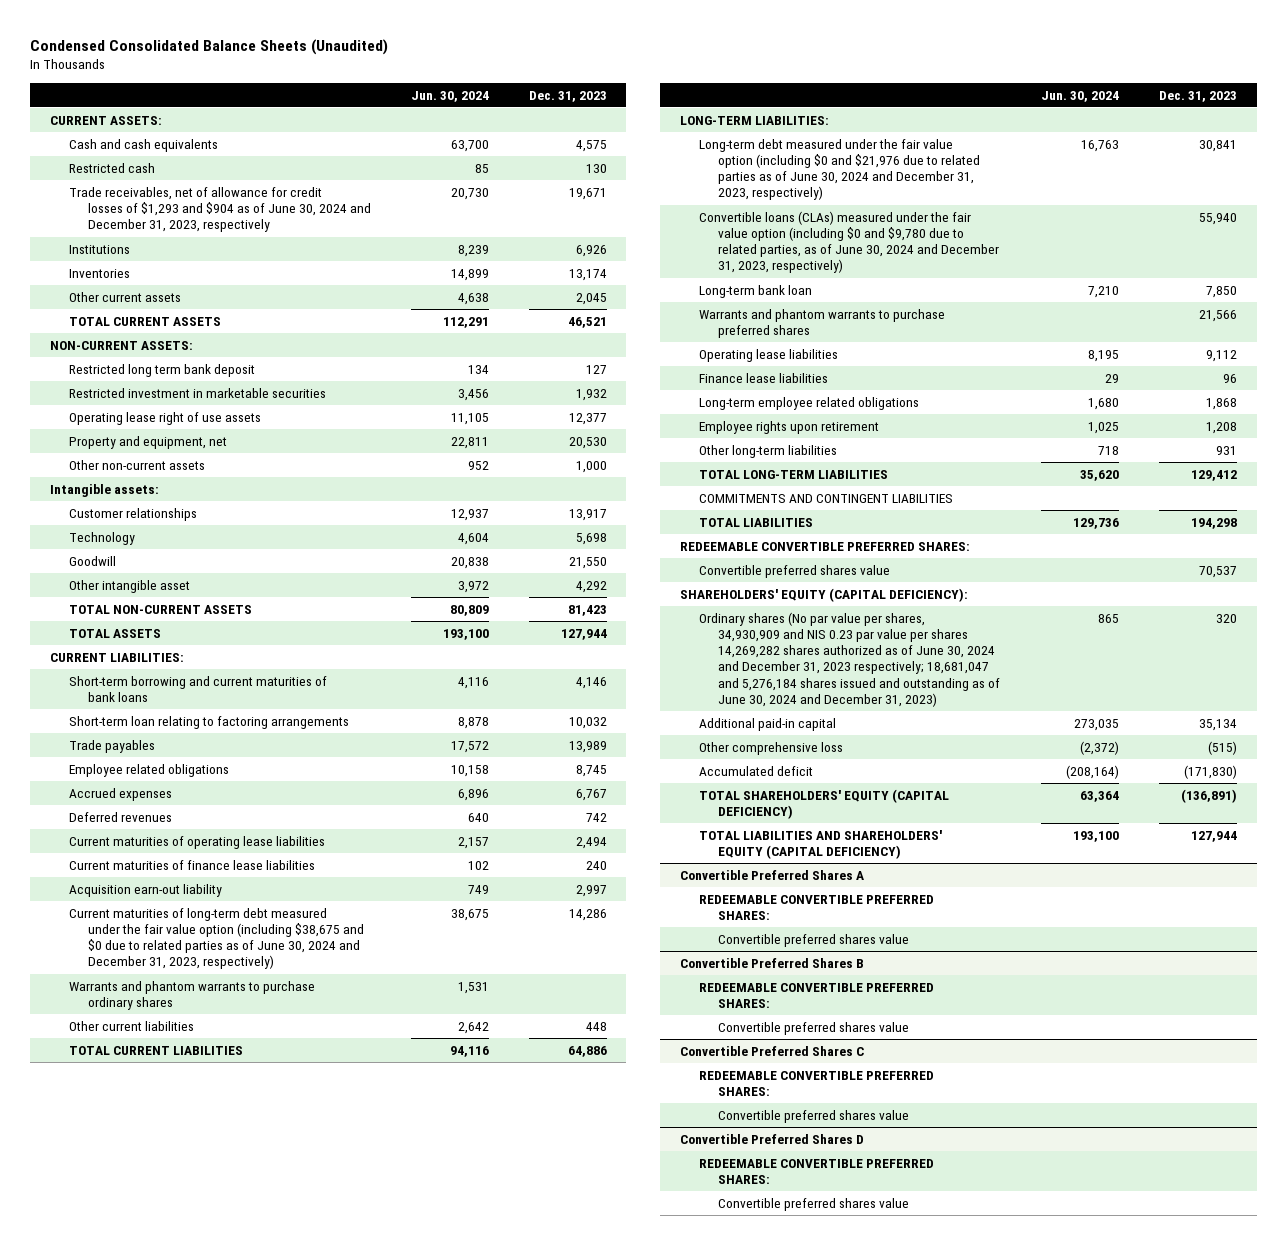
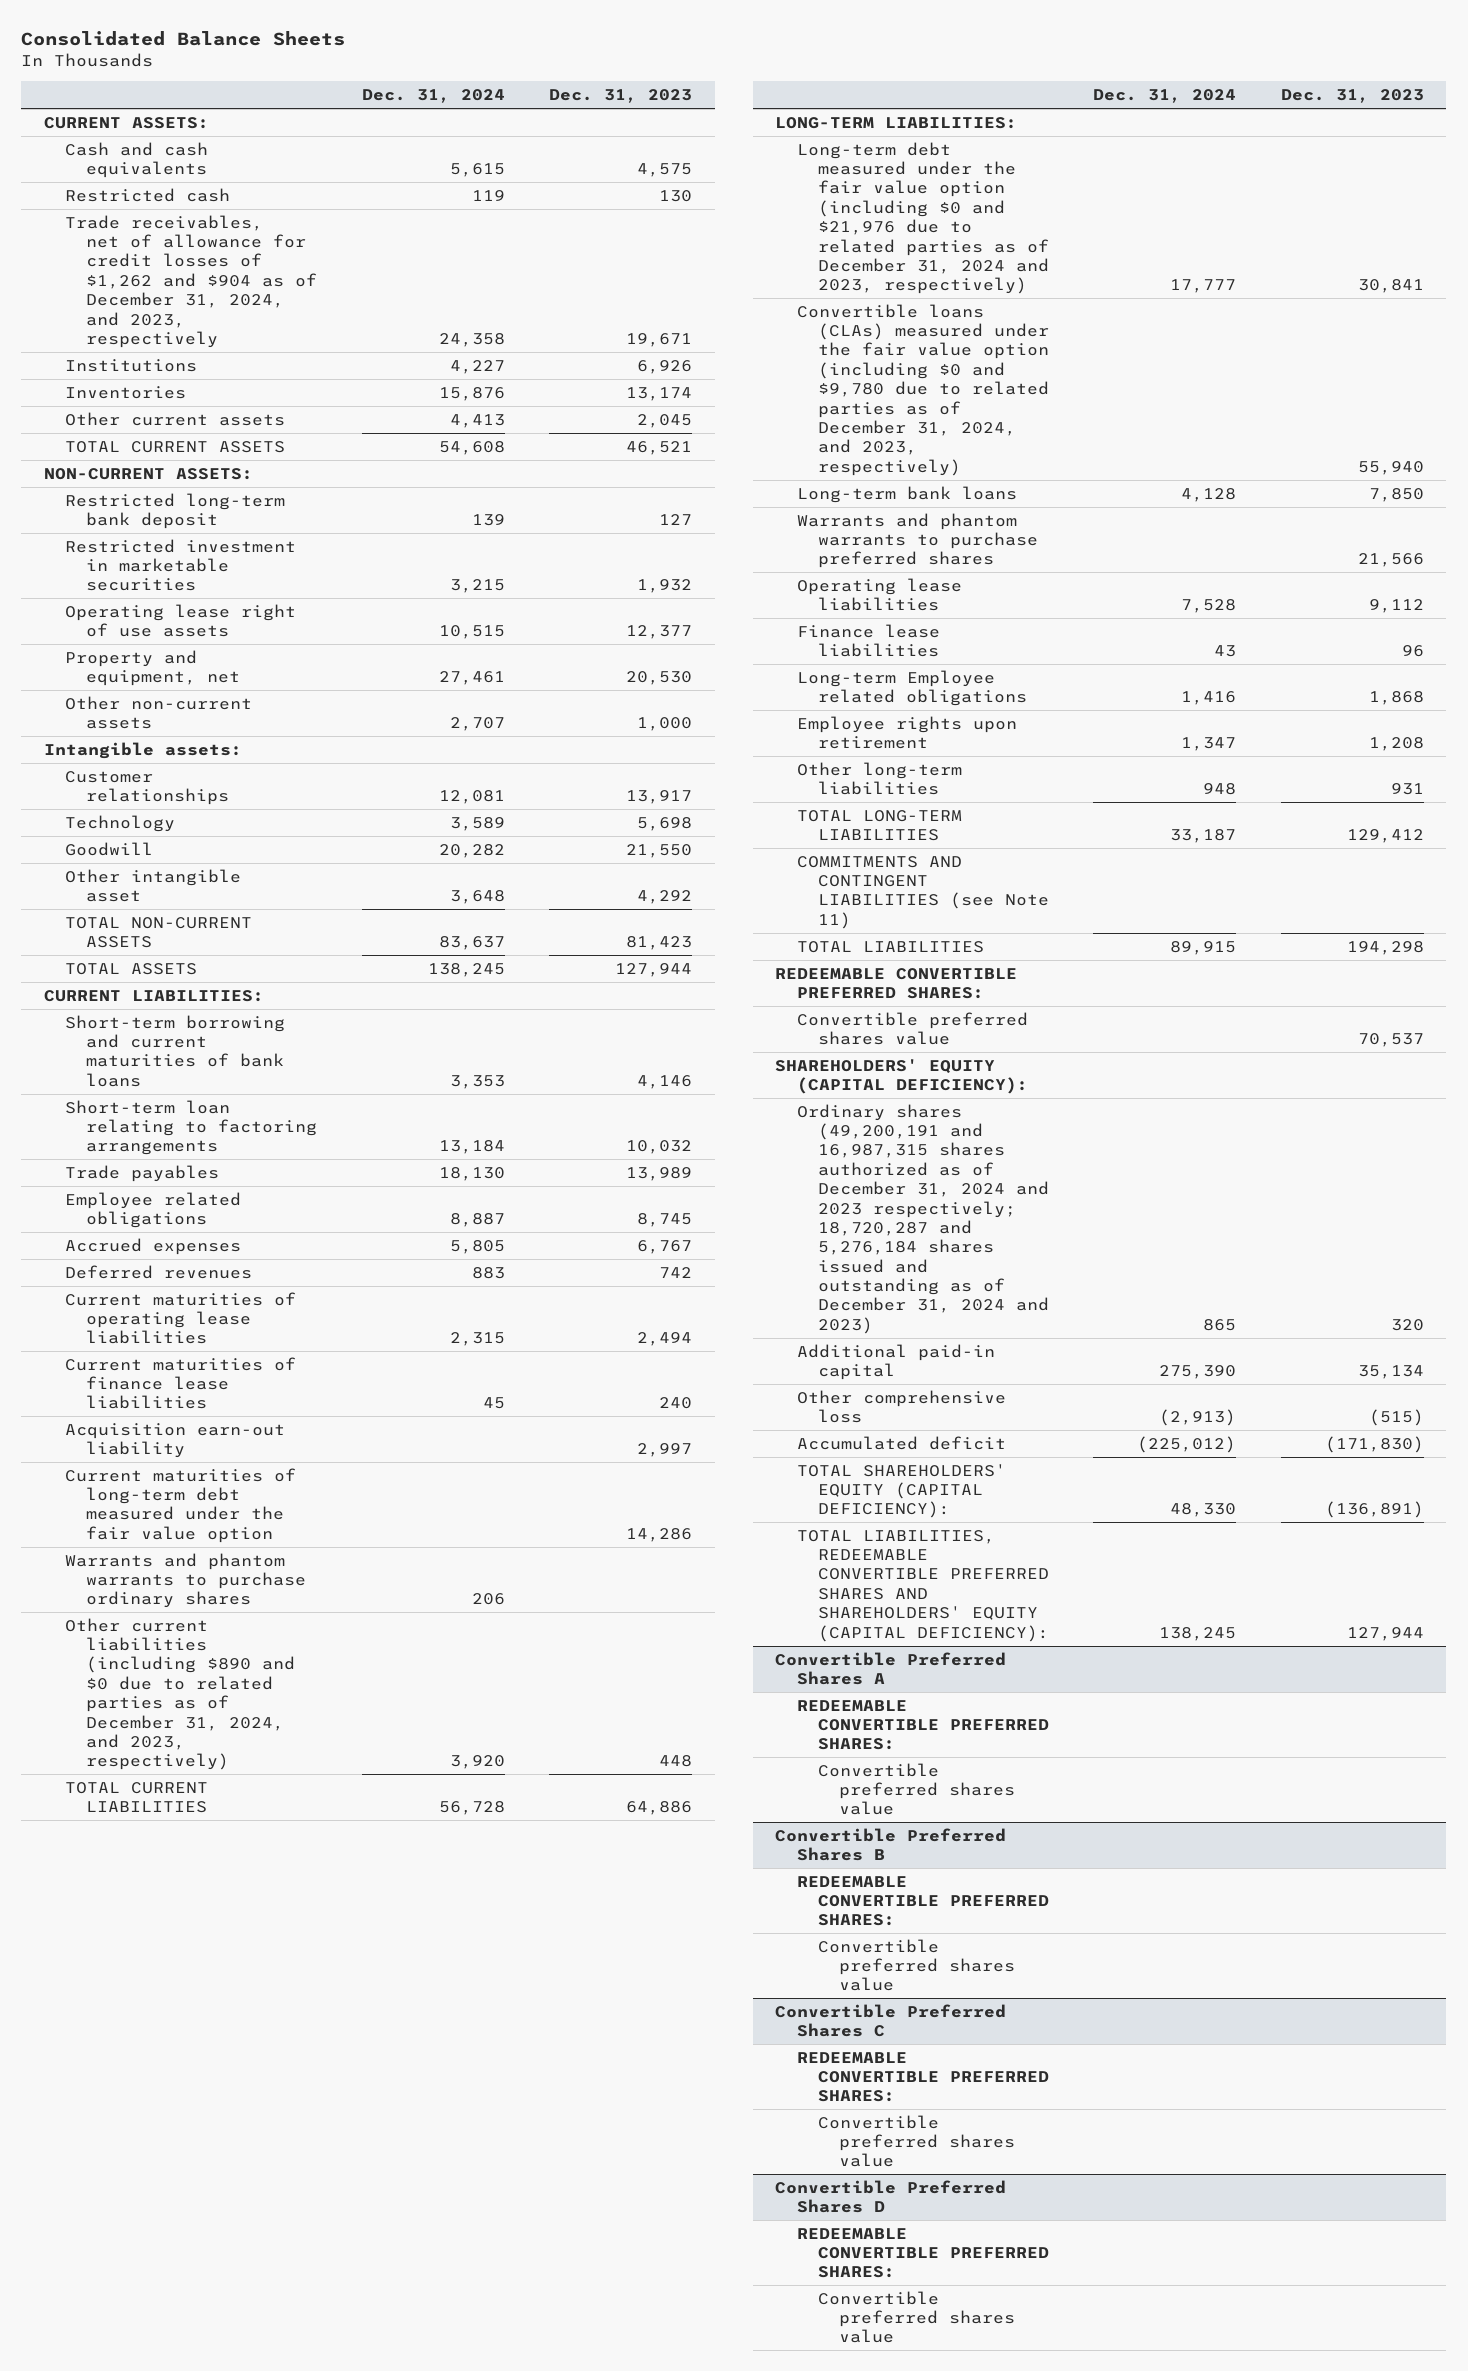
[30,38,389,55] Condensed Consolidated Balance Sheets (Unaudited) -> [21,31,346,47] Consolidated Balance Sheets
[410,90,489,102] Jun. 30, 2024 -> none
none -> [361,89,505,104] Dec. 31, 2024
[69,186,372,233] Trade receivables, net of allowance for credit losses of $1,293 and $904 as of June 30, 2024 and December 31, 2023, respectively -> [64,214,318,348] Trade receivables, net of allowance for credit losses of $1,262 and $904 as of December 31, 2024, and 2023, respectively
[69,363,256,377] Restricted long term bank deposit -> [64,492,285,530] Restricted long-term bank deposit
[69,907,365,970] Current maturities of long-term debt measured under the fair value option (including $38,675 and $0 due to related parties as of June 30, 2024 and December 31, 2023, respectively) -> [64,1467,296,1543] Current maturities of long-term debt measured under the fair value option
[69,1020,195,1031] Other current liabilities -> [64,1617,296,1771] Other current liabilities (including $890 and $0 due to related parties as of December 31, 2024, and 2023, respectively)
[699,138,981,201] Long-term debt measured under the fair value option (including $0 and $21,976 due to related parties as of June 30, 2024 and December 31, 2023, respectively) -> [796,141,1049,295] Long-term debt measured under the fair value option (including $0 and $21,976 due to related parties as of December 31, 2024 and 2023, respectively)
[699,210,1000,274] Convertible loans (CLAs) measured under the fair value option (including $0 and $9,780 due to related parties, as of June 30, 2024 and December 31, 2023, respectively) -> [796,303,1049,476] Convertible loans (CLAs) measured under the fair value option (including $0 and $9,780 due to related parties as of December 31, 2024, and 2023, respectively)
[699,284,813,298] Long-term bank loan -> [796,485,1017,503] Long-term bank loans
[699,396,920,410] Long-term employee related obligations -> [796,669,1027,707] Long-term Employee related obligations
[699,493,954,503] COMMITMENTS AND CONTINGENT LIABILITIES -> [796,855,1049,929] COMMITMENTS AND CONTINGENT LIABILITIES (see Note 11)
[699,611,1001,707] Ordinary shares (No par value per shares, 34,930,909 and NIS 0.23 par value per shares 14,269,282 shares authorized as of June 30, 2024 and December 31, 2023 respectively; 18,681,047 and 5,276,184 shares issued and outstanding as of June 30, 2024 and December 31, 2023) -> [796,1103,1049,1334] Ordinary shares (49,200,191 and 16,987,315 shares authorized as of December 31, 2024 and 2023 respectively; 18,720,287 and 5,276,184 shares issued and outstanding as of December 31, 2024 and 2023)
[699,788,950,820] TOTAL SHAREHOLDERS' EQUITY (CAPITAL DEFICIENCY) -> [796,1463,1006,1519] TOTAL SHAREHOLDERS' EQUITY (CAPITAL DEFICIENCY):
[699,829,943,860] TOTAL LIABILITIES AND SHAREHOLDERS' EQUITY (CAPITAL DEFICIENCY) -> [796,1529,1049,1642] TOTAL LIABILITIES, REDEEMABLE CONVERTIBLE PREFERRED SHARES AND SHAREHOLDERS' EQUITY (CAPITAL DEFICIENCY):

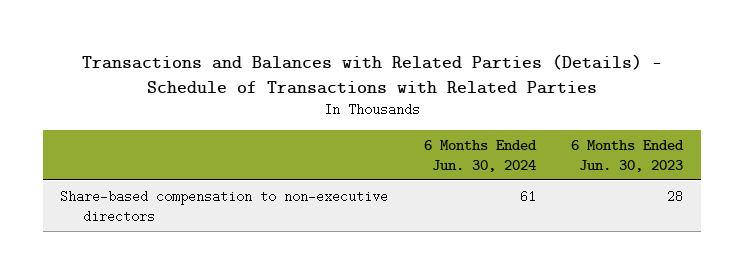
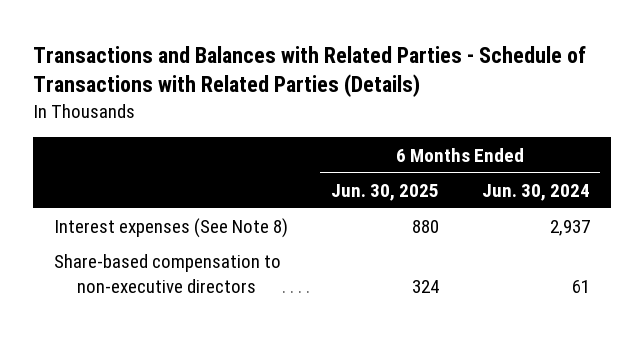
[81,53,662,94] Transactions and Balances with Related Parties (Details) - Schedule of Transactions with Related Parties -> [33,45,587,98] Transactions and Balances with Related Parties - Schedule of Transactions with Related Parties (Details)
[570,139,684,173] 6 Months Ended Jun. 30, 2023 -> none
none -> [331,184,440,202] Jun. 30, 2025
none -> [54,218,289,239] Interest expenses (See Note 8)

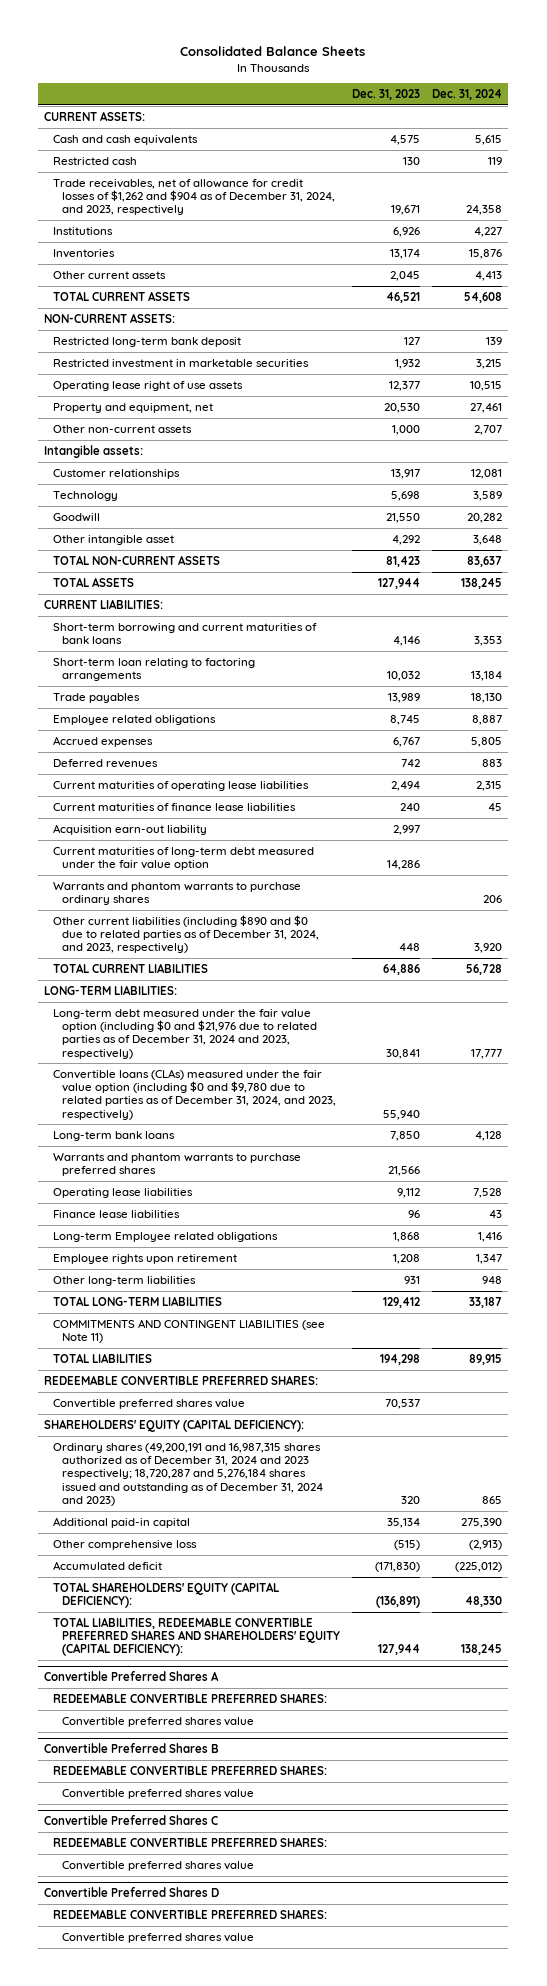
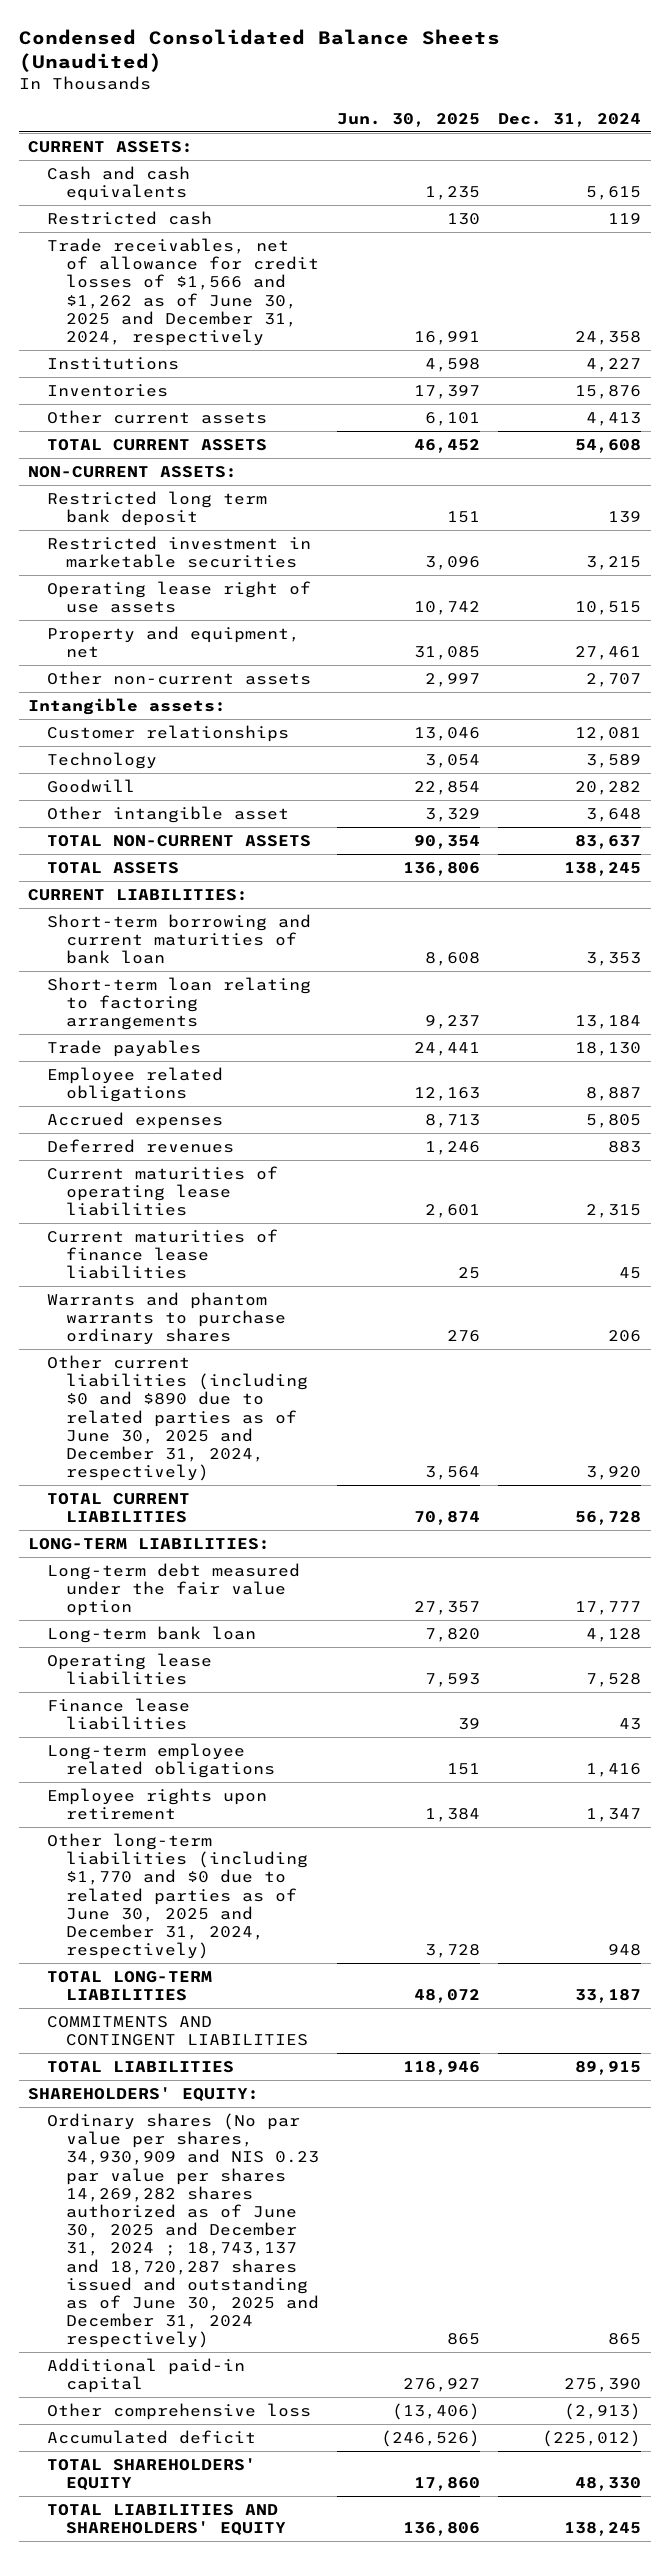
[180,46,366,57] Consolidated Balance Sheets -> [19,28,501,72] Condensed Consolidated Balance Sheets (Unaudited)
[352,89,421,101] Dec. 31, 2023 -> none
none -> [337,112,481,127] Jun. 30, 2025
[53,178,336,216] Trade receivables, net of allowance for credit losses of $1,262 and $904 as of December 31, 2024, and 2023, respectively -> [47,237,319,346] Trade receivables, net of allowance for credit losses of $1,566 and $1,262 as of June 30, 2025 and December 31, 2024, respectively
[53,336,242,347] Restricted long-term bank deposit -> [47,490,268,527] Restricted long term bank deposit
[53,622,318,645] Short-term borrowing and current maturities of bank loans -> [47,913,312,965] Short-term borrowing and current maturities of bank loan
[53,823,208,835] Acquisition earn-out liability -> none
[53,846,315,871] Current maturities of long-term debt measured under the fair value option -> none
[53,914,320,954] Other current liabilities (including $890 and $0 due to related parties as of December 31, 2024, and 2023, respectively) -> [47,1354,308,1482] Other current liabilities (including $0 and $890 due to related parties as of June 30, 2025 and December 31, 2024, respectively)
[53,1068,337,1120] Convertible loans (CLAs) measured under the fair value option (including $0 and $9,780 due to related parties as of December 31, 2024, and 2023, respectively) -> none
[53,1152,302,1177] Warrants and phantom warrants to purchase preferred shares -> none
[53,1008,318,1059] Long-term debt measured under the fair value option (including $0 and $21,976 due to related parties as of December 31, 2024 and 2023, respectively) -> [47,1562,301,1617] Long-term debt measured under the fair value option
[53,1130,176,1141] Long-term bank loans -> [47,1625,257,1643] Long-term bank loan
[53,1231,279,1242] Long-term Employee related obligations -> [47,1742,275,1779] Long-term employee related obligations
[53,1275,197,1286] Other long-term liabilities -> [47,1832,308,1960] Other long-term liabilities (including $1,770 and $0 due to related parties as of June 30, 2025 and December 31, 2024, respectively)
[53,1318,326,1344] COMMITMENTS AND CONTINGENT LIABILITIES (see Note 11) -> [47,2015,308,2047] COMMITMENTS AND CONTINGENT LIABILITIES
[44,1374,319,1385] REDEEMABLE CONVERTIBLE PREFERRED SHARES: -> none
[53,1398,246,1409] Convertible preferred shares value -> none
[44,1418,305,1432] SHAREHOLDERS' EQUITY (CAPITAL DEFICIENCY): -> [28,2086,260,2102] SHAREHOLDERS' EQUITY:
[53,1442,324,1506] Ordinary shares (49,200,191 and 16,987,315 shares authorized as of December 31, 2024 and 2023 respectively; 18,720,287 and 5,276,184 shares issued and outstanding as of December 31, 2024 and 2023) -> [47,2112,319,2349] Ordinary shares (No par value per shares, 34,930,909 and NIS 0.23 par value per shares 14,269,282 shares authorized as of June 30, 2025 and December 31, 2024 ; 18,743,137 and 18,720,287 shares issued and outstanding as of June 30, 2025 and December 31, 2024 respectively)
[44,1671,220,1682] Convertible Preferred Shares A -> none
[53,1692,328,1703] REDEEMABLE CONVERTIBLE PREFERRED SHARES: -> none
[62,1716,255,1727] Convertible preferred shares value -> none
[44,1743,220,1754] Convertible Preferred Shares B -> none
[53,1764,328,1775] REDEEMABLE CONVERTIBLE PREFERRED SHARES: -> none
[62,1788,255,1799] Convertible preferred shares value -> none
[44,1815,219,1826] Convertible Preferred Shares C -> none
[53,1836,328,1847] REDEEMABLE CONVERTIBLE PREFERRED SHARES: -> none
[62,1860,255,1871] Convertible preferred shares value -> none
[44,1887,220,1898] Convertible Preferred Shares D -> none
[53,1908,328,1919] REDEEMABLE CONVERTIBLE PREFERRED SHARES: -> none
[62,1932,255,1943] Convertible preferred shares value -> none
[53,1581,280,1609] TOTAL SHAREHOLDERS' EQUITY (CAPITAL DEFICIENCY): -> [47,2457,257,2492] TOTAL SHAREHOLDERS' EQUITY
[53,1616,341,1657] TOTAL LIABILITIES, REDEEMABLE CONVERTIBLE PREFERRED SHARES AND SHAREHOLDERS' EQUITY (CAPITAL DEFICIENCY): -> [47,2503,286,2537] TOTAL LIABILITIES AND SHAREHOLDERS' EQUITY

